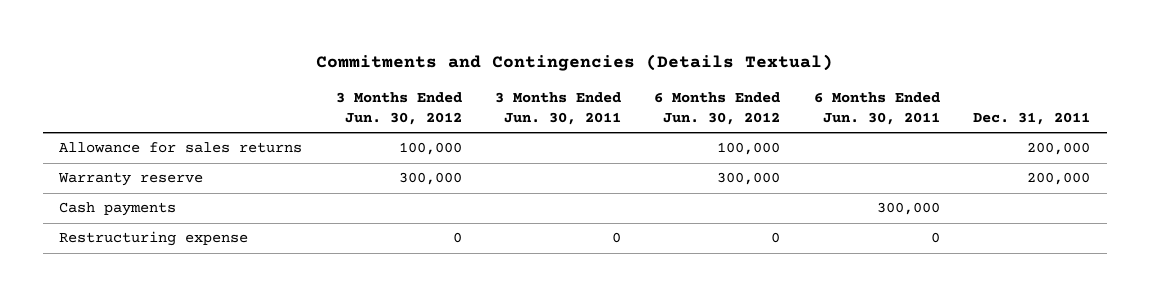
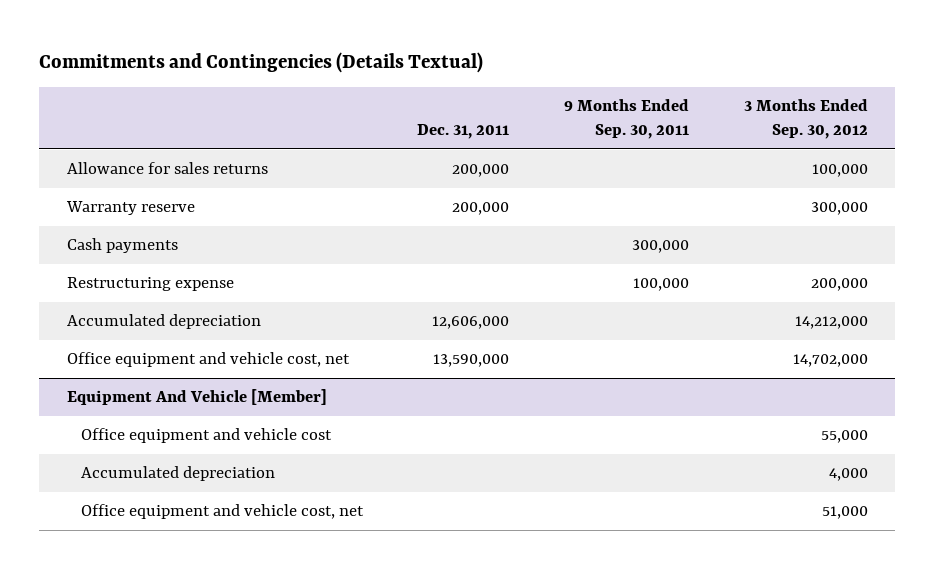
[335,92,462,125] 3 Months Ended Jun. 30, 2012 -> none
[494,92,621,125] 3 Months Ended Jun. 30, 2011 -> none
[654,92,781,125] 6 Months Ended Jun. 30, 2012 -> none
[813,92,940,125] 6 Months Ended Jun. 30, 2011 -> none
none -> [564,99,690,139] 9 Months Ended Sep. 30, 2011
none -> [743,99,868,139] 3 Months Ended Sep. 30, 2012
none -> [66,314,261,330] Accumulated depreciation
none -> [66,352,350,368] Office equipment and vehicle cost, net
none -> [66,389,327,406] Equipment And Vehicle [Member]
none -> [80,428,332,444] Office equipment and vehicle cost
none -> [80,466,275,482] Accumulated depreciation
none -> [80,504,364,520] Office equipment and vehicle cost, net

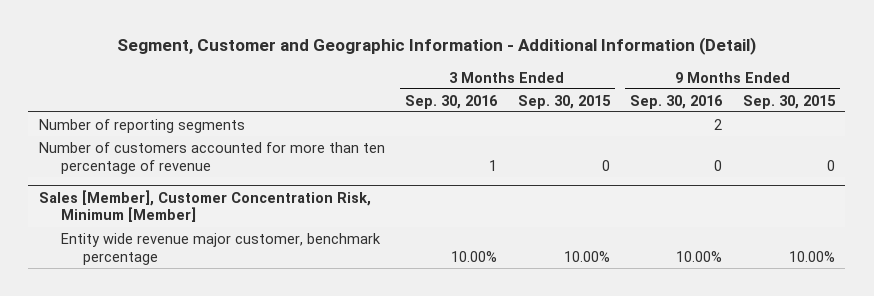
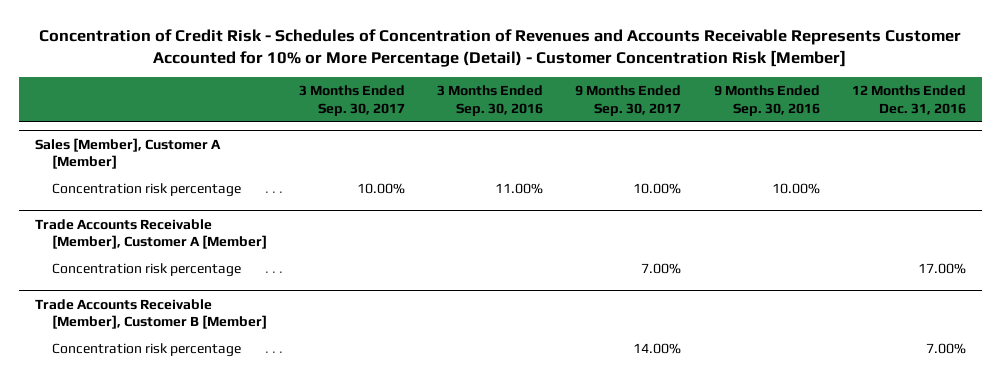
[116,37,756,56] Segment, Customer and Geographic Information - Additional Information (Detail) -> [39,28,962,67] Concentration of Credit Risk - Schedules of Concentration of Revenues and Accounts Receivable Represents Customer Accounted for 10% or More Percentage (Detail) - Customer Concentration Risk [Member]
[517,94,611,109] Sep. 30, 2015 -> none
[742,94,836,109] Sep. 30, 2015 -> none
none -> [299,85,406,116] 3 Months Ended Sep. 30, 2017
none -> [575,85,682,116] 9 Months Ended Sep. 30, 2017
none -> [851,85,966,115] 12 Months Ended Dec. 31, 2016
[38,118,245,133] Number of reporting segments -> none
[38,141,385,174] Number of customers accounted for more than ten percentage of revenue -> none
[38,189,371,223] Sales [Member], Customer Concentration Risk, Minimum [Member] -> none
[60,232,381,265] Entity wide revenue major customer, benchmark percentage -> none
none -> [34,137,221,170] Sales [Member], Customer A [Member]
none -> [52,183,242,198] Concentration risk percentage
none -> [34,218,268,250] Trade Accounts Receivable [Member], Customer A [Member]
none -> [52,263,242,278] Concentration risk percentage
none -> [34,298,268,330] Trade Accounts Receivable [Member], Customer B [Member]
none -> [52,343,242,358] Concentration risk percentage

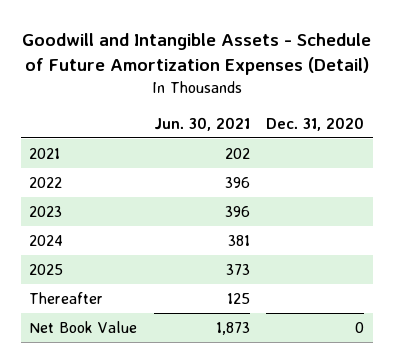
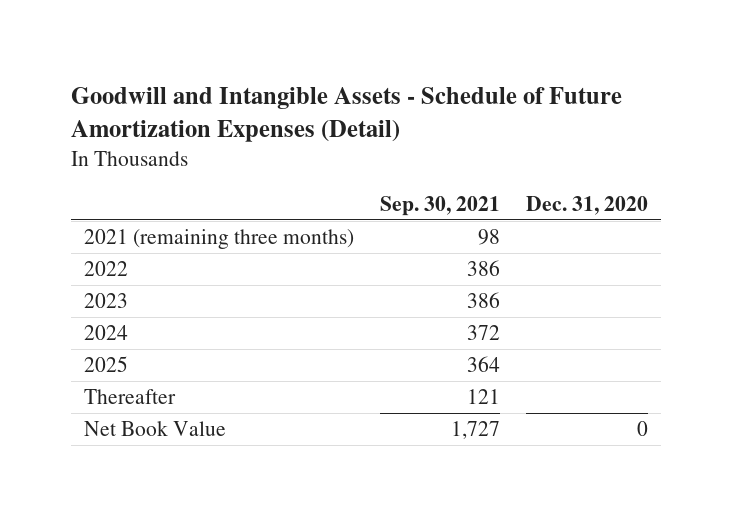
[153,117,250,132] Jun. 30, 2021 -> none
none -> [379,195,500,216] Sep. 30, 2021
[29,147,61,159] 2021 -> [83,229,354,250] 2021 (remaining three months)

